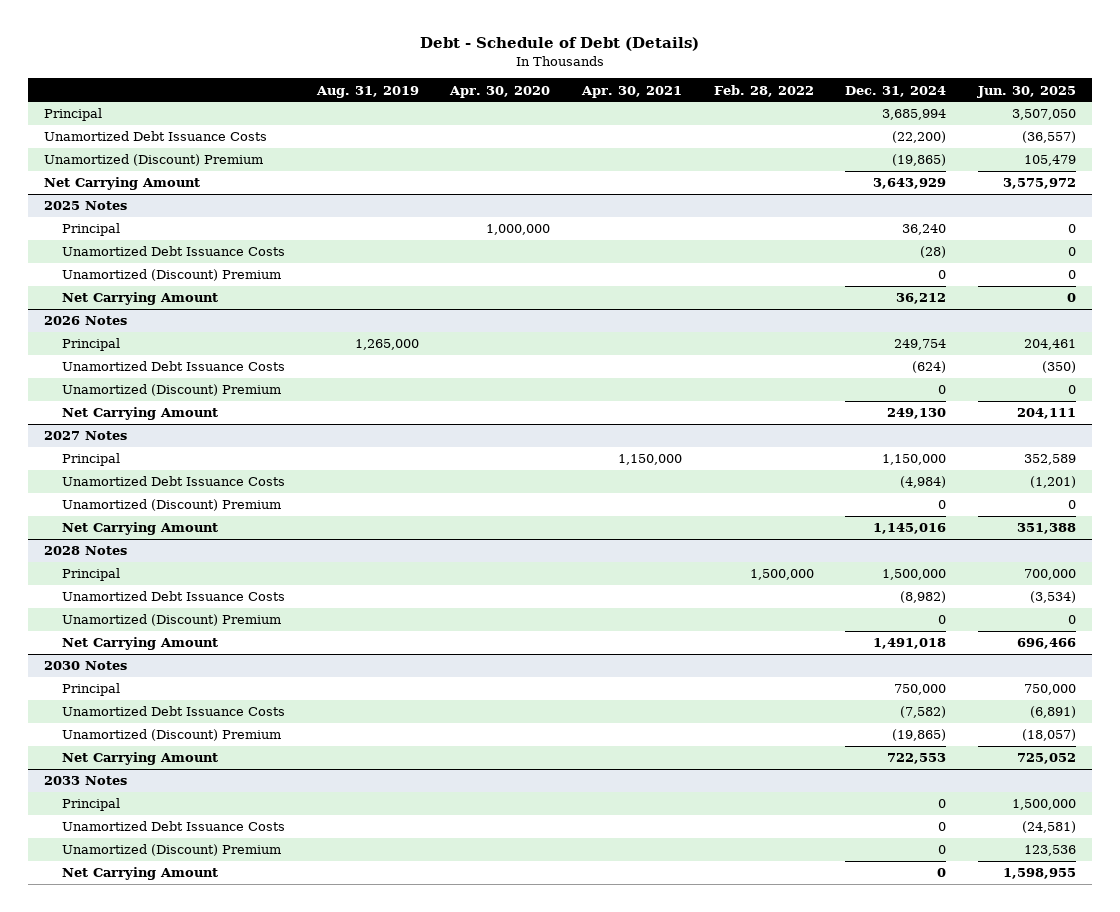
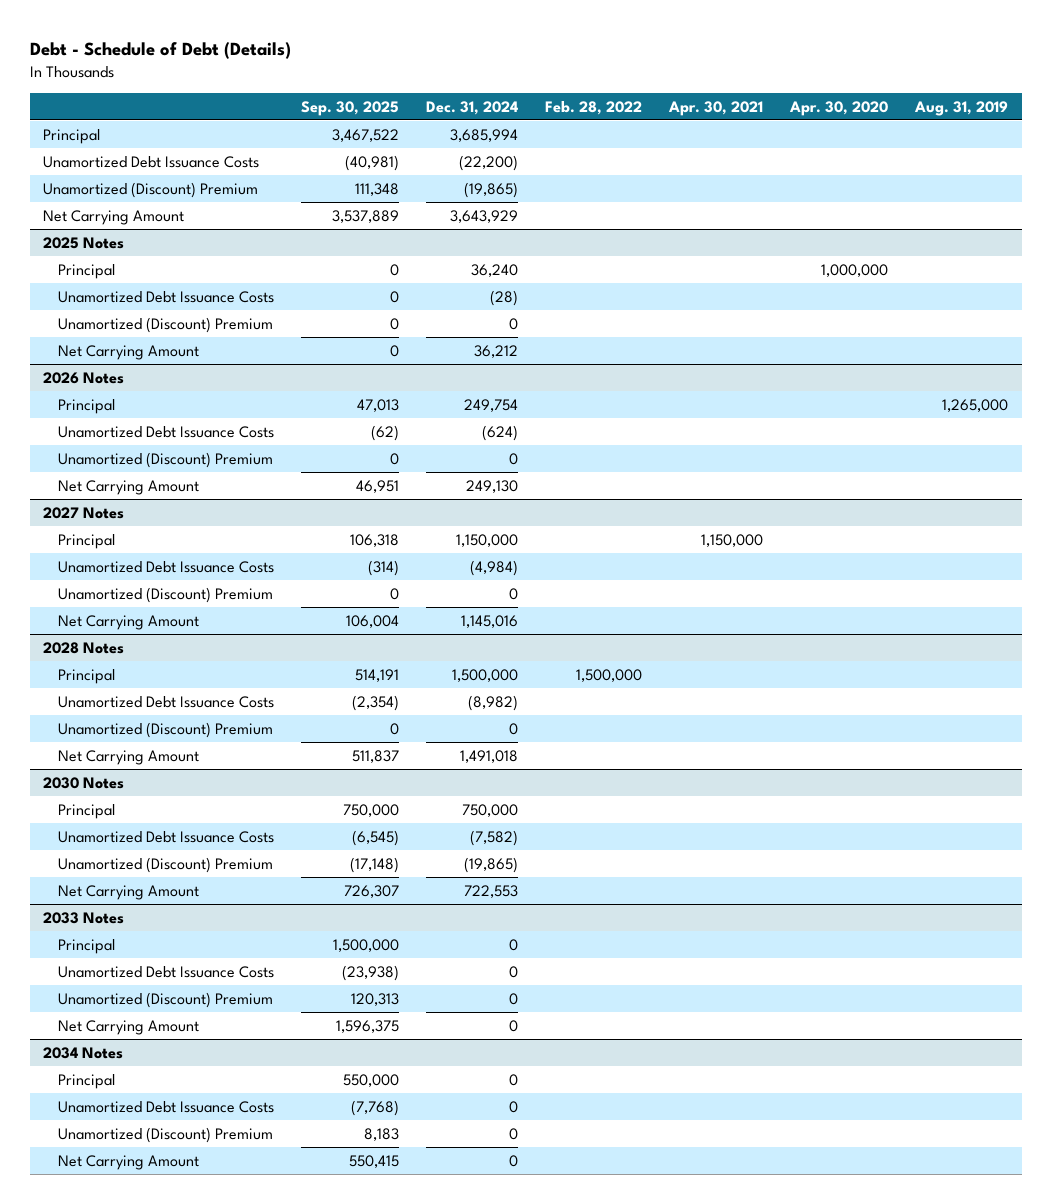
[976,85,1076,98] Jun. 30, 2025 -> none
none -> [301,100,400,116] Sep. 30, 2025
none -> [43,1046,124,1059] 2034 Notes
none -> [58,1073,116,1089] Principal
none -> [58,1100,275,1113] Unamortized Debt Issuance Costs
none -> [58,1126,274,1143] Unamortized (Discount) Premium
none -> [58,1154,200,1170] Net Carrying Amount

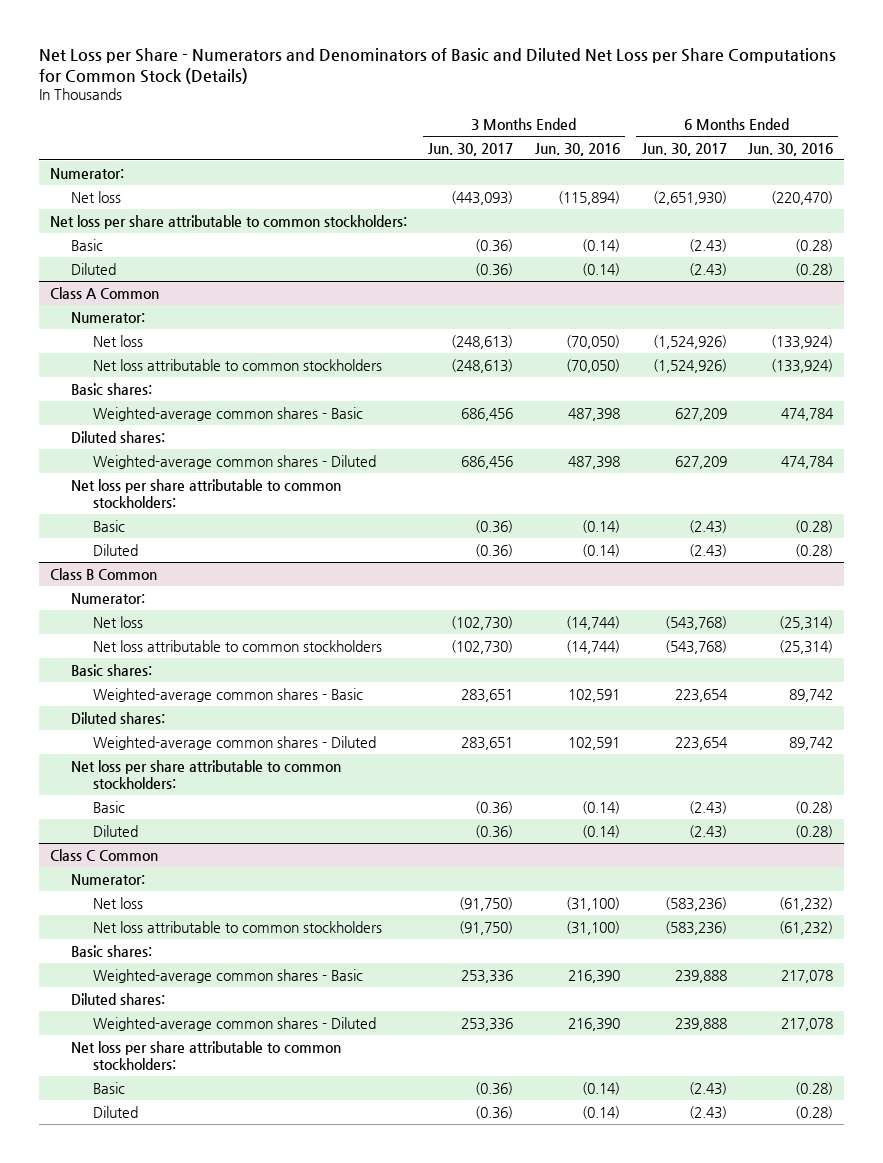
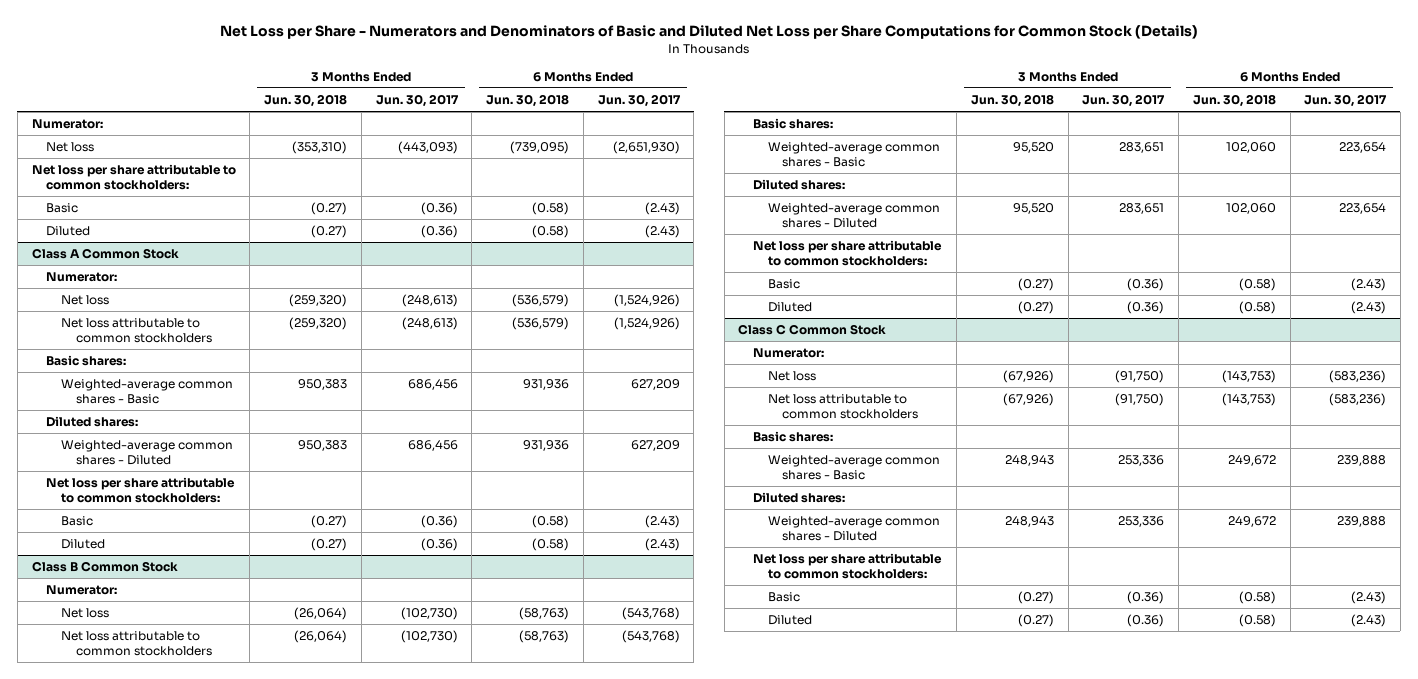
[534,142,620,156] Jun. 30, 2016 -> none
[748,142,834,156] Jun. 30, 2016 -> none
none -> [264,93,348,107] Jun. 30, 2018
none -> [486,93,570,107] Jun. 30, 2018
[49,286,159,299] Class A Common -> [31,248,179,260] Class A Common Stock
[49,567,157,580] Class B Common -> [31,561,178,573] Class B Common Stock
[49,848,158,861] Class C Common -> [738,324,887,336] Class C Common Stock

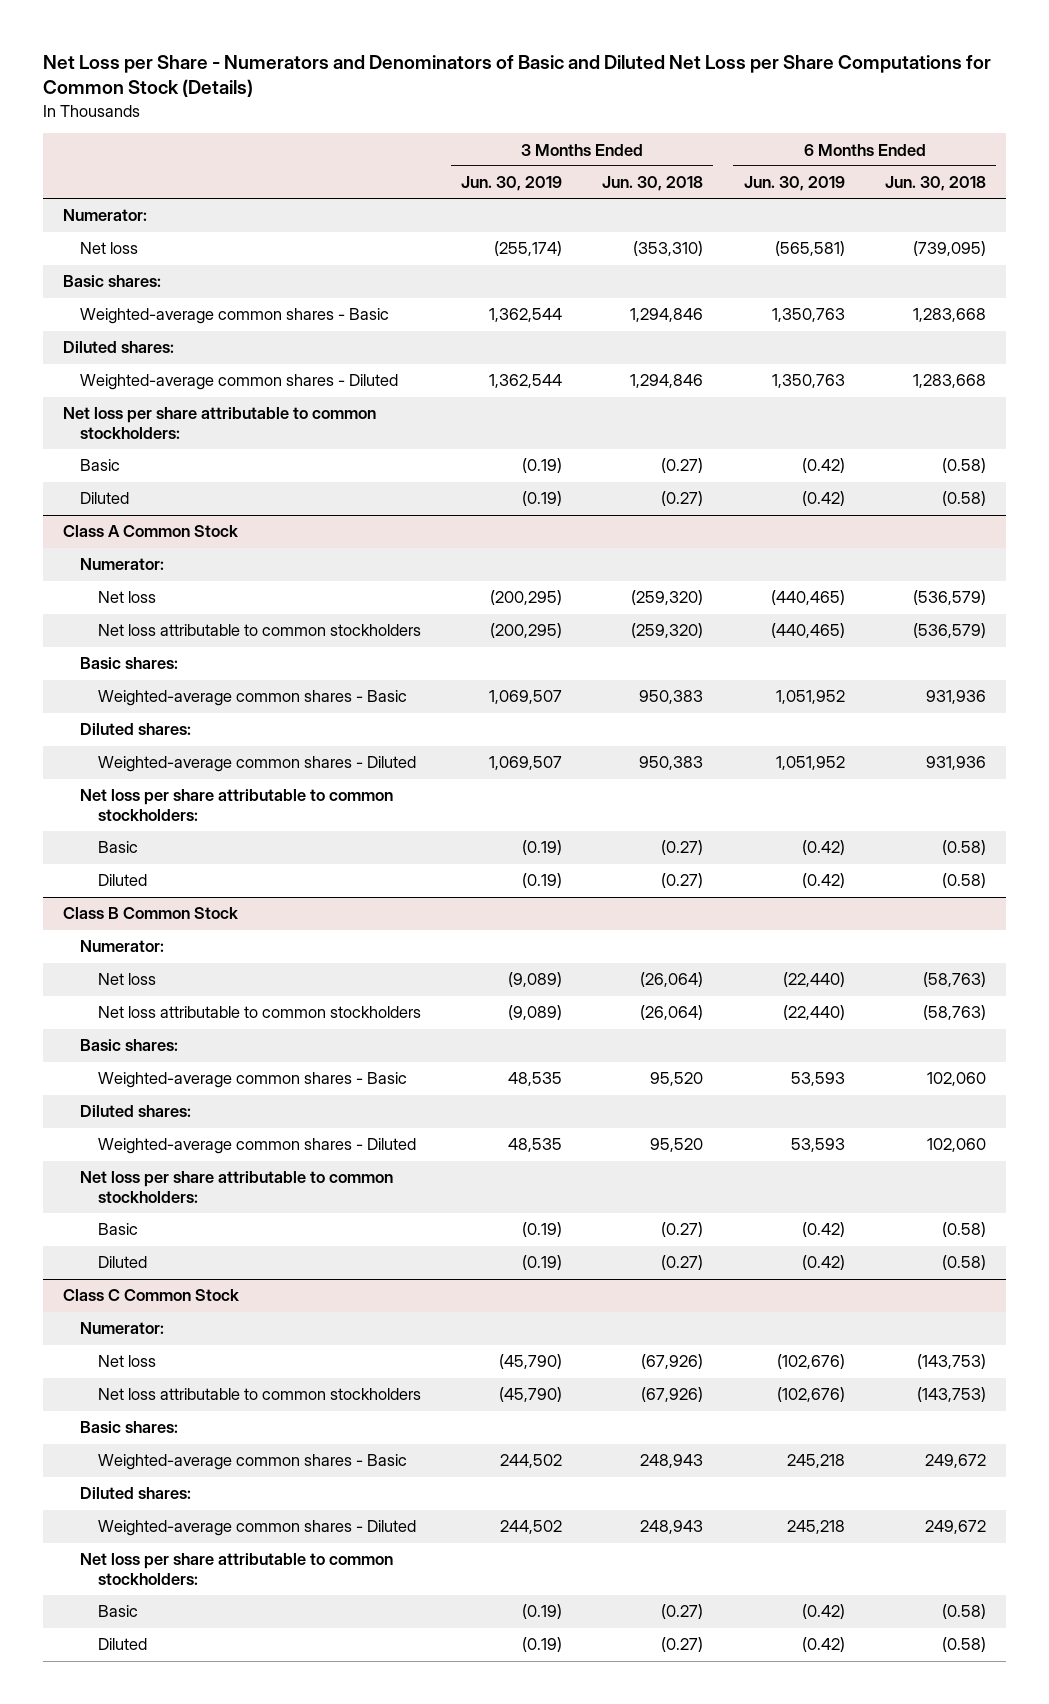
[375,93,459,107] Jun. 30, 2017 -> none
[597,93,681,107] Jun. 30, 2017 -> none
none -> [460,176,562,192] Jun. 30, 2019
none -> [743,176,845,192] Jun. 30, 2019
none -> [63,275,162,288] Basic shares:
none -> [80,308,390,325] Weighted-average common shares - Basic
none -> [63,341,175,354] Diluted shares:
none -> [80,374,399,391] Weighted-average common shares - Diluted

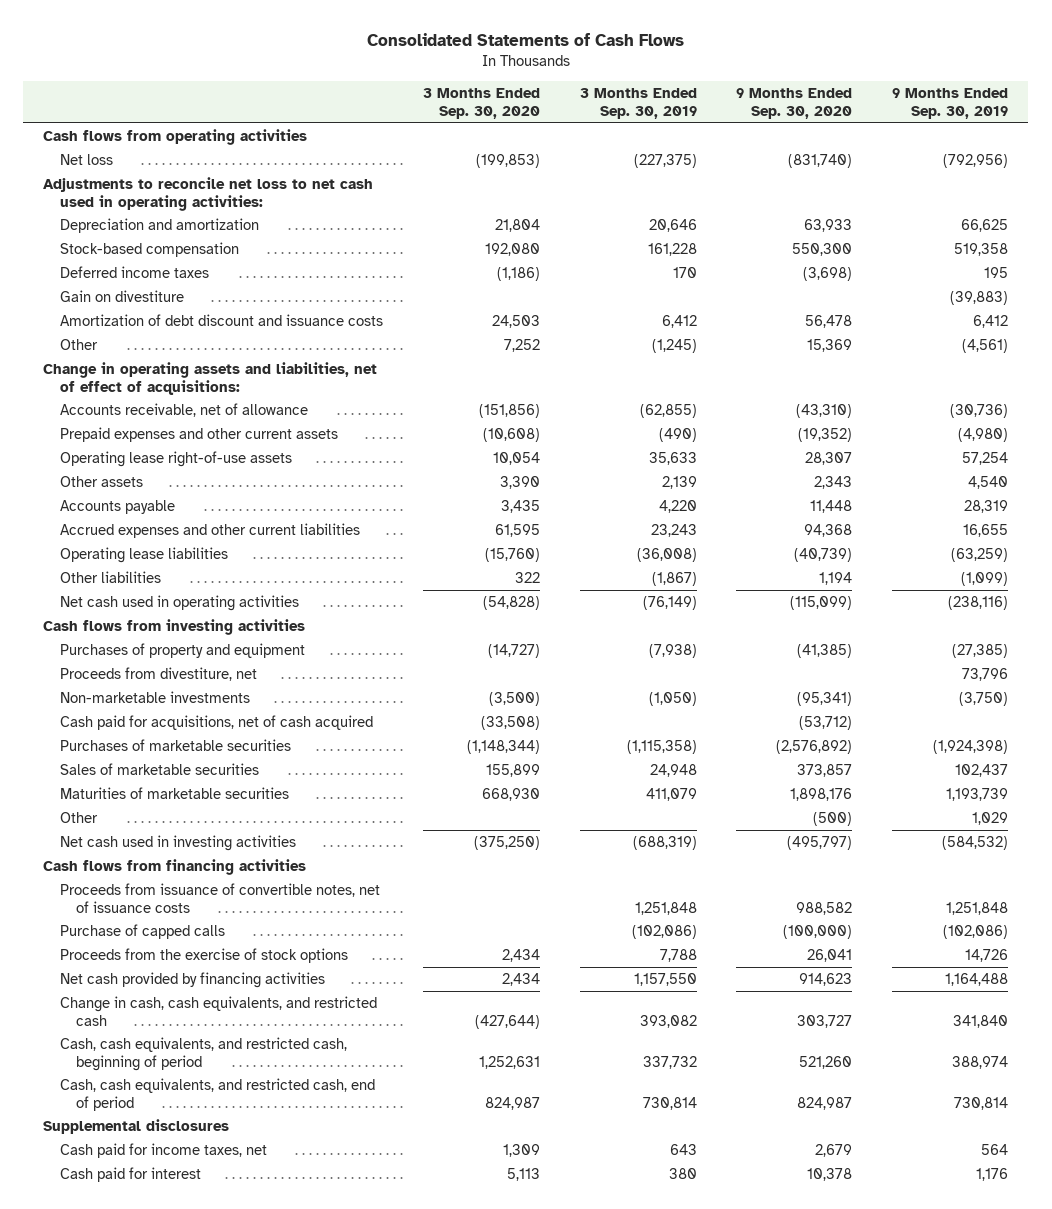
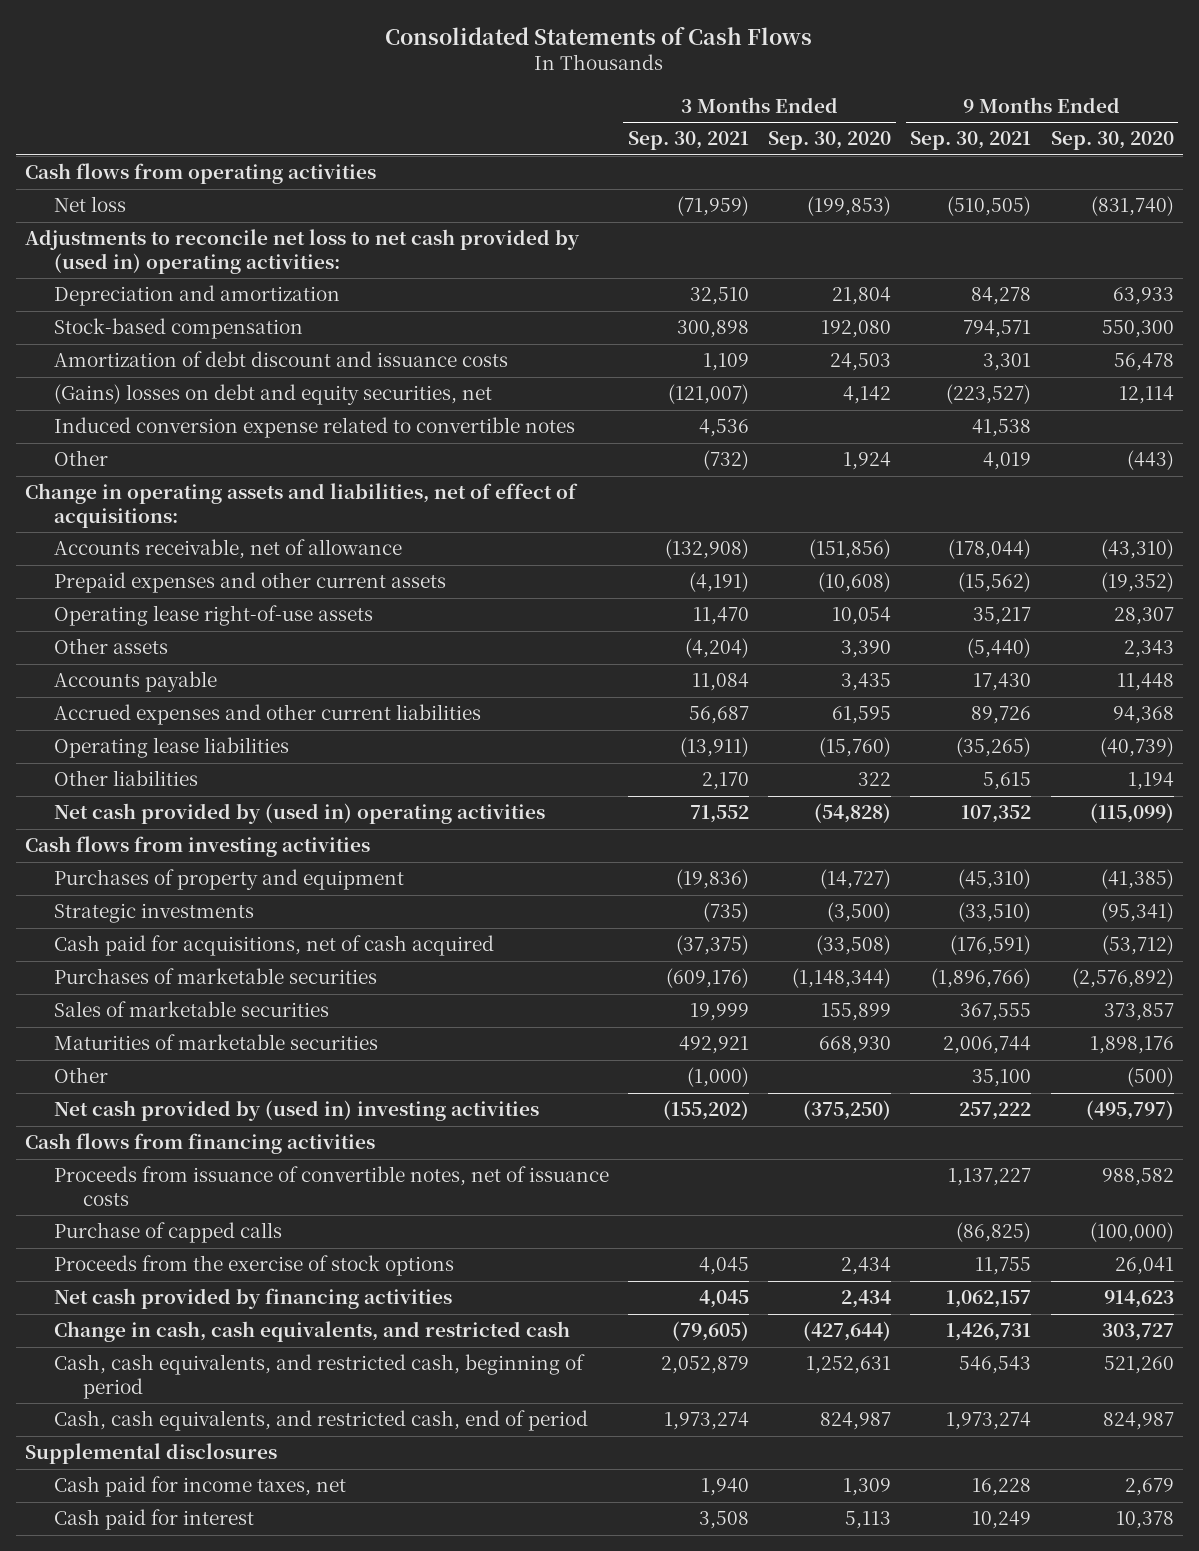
[579,88,697,119] 3 Months Ended Sep. 30, 2019 -> none
[892,88,1009,119] 9 Months Ended Sep. 30, 2019 -> none
none -> [628,131,750,151] Sep. 30, 2021
none -> [910,131,1032,151] Sep. 30, 2021
[43,176,374,211] Adjustments to reconcile net loss to net cash used in operating activities: -> [25,229,581,274] Adjustments to reconcile net loss to net cash provided by (used in) operating activities:
[59,265,209,278] Deferred income taxes -> none
[59,289,184,302] Gain on divestiture -> none
none -> [53,384,492,406] (Gains) losses on debt and equity securities, net
none -> [53,417,575,439] Induced conversion expense related to convertible notes
[503,338,540,352] 7,252 -> [843,452,892,471] 1,924
[807,338,853,352] 15,369 -> [1126,450,1174,471] (443)
[59,594,299,611] Net cash used in operating activities -> [53,803,545,825] Net cash provided by (used in) operating activities
[59,666,257,681] Proceeds from divestiture, net -> none
[59,690,250,703] Non-marketable investments -> [53,903,254,924] Strategic investments
[59,834,296,851] Net cash used in investing activities -> [53,1100,539,1122] Net cash provided by (used in) investing activities

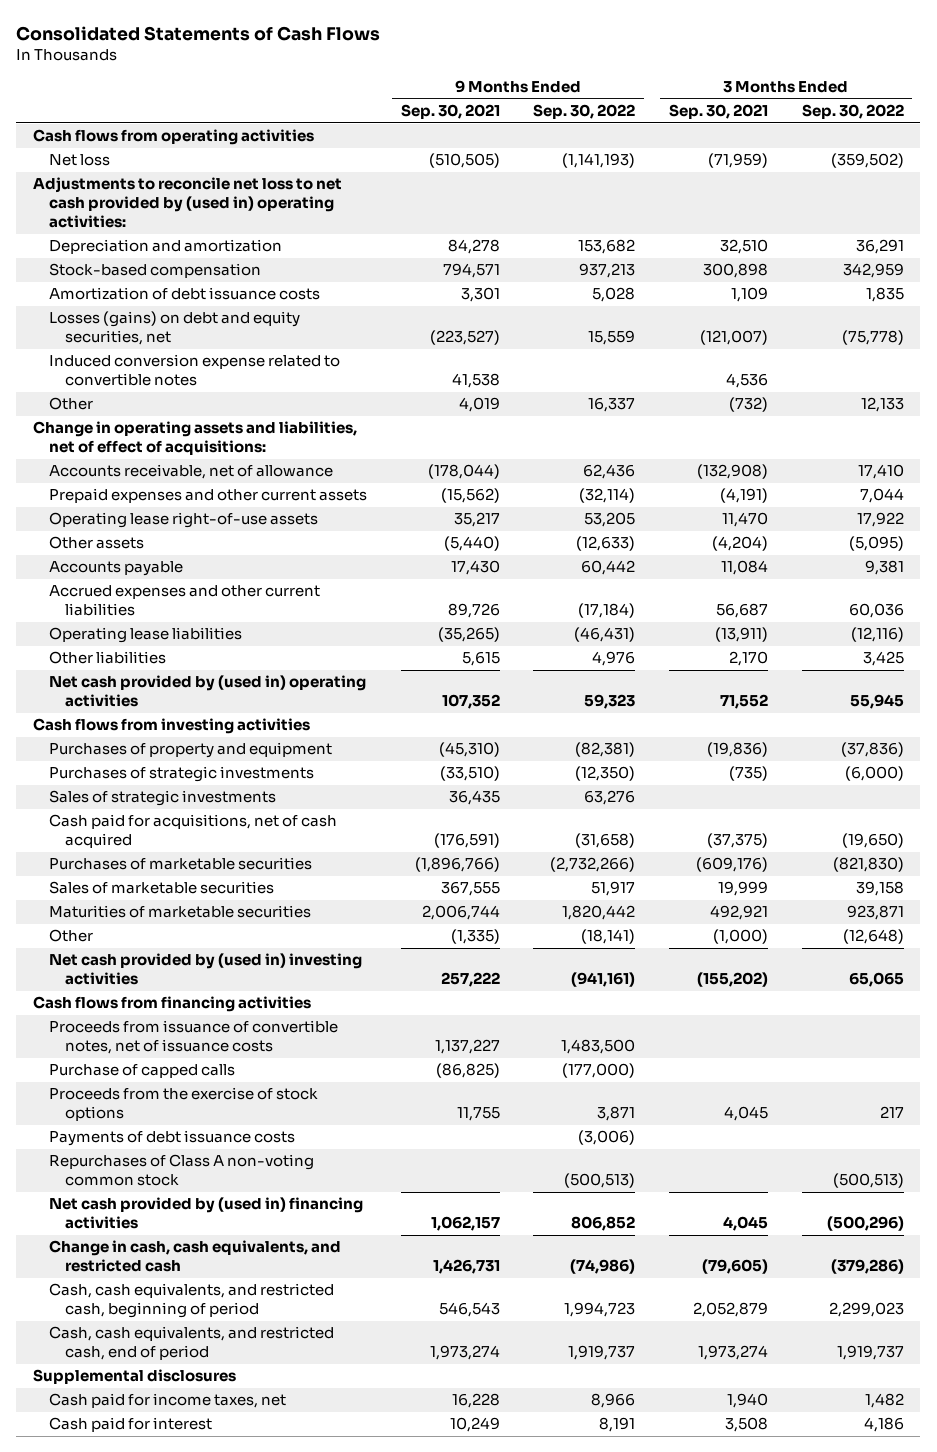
[768,131,892,151] Sep. 30, 2020 -> none
[1050,131,1174,151] Sep. 30, 2020 -> none
none -> [533,104,636,120] Sep. 30, 2022
none -> [801,104,904,120] Sep. 30, 2022
[53,351,508,368] Amortization of debt discount and issuance costs -> [48,287,320,301] Amortization of debt issuance costs
[53,384,492,406] (Gains) losses on debt and equity securities, net -> [48,311,300,346] Losses (gains) on debt and equity securities, net
[53,903,254,924] Strategic investments -> [48,766,314,783] Purchases of strategic investments
none -> [48,790,276,807] Sales of strategic investments
[972,1069,1032,1088] 35,100 -> [450,929,500,945] (1,335)
none -> [48,1130,295,1147] Payments of debt issuance costs
none -> [48,1154,314,1187] Repurchases of Class A non-voting common stock
[53,1288,452,1310] Net cash provided by financing activities -> [48,1197,363,1230] Net cash provided by (used in) financing activities

